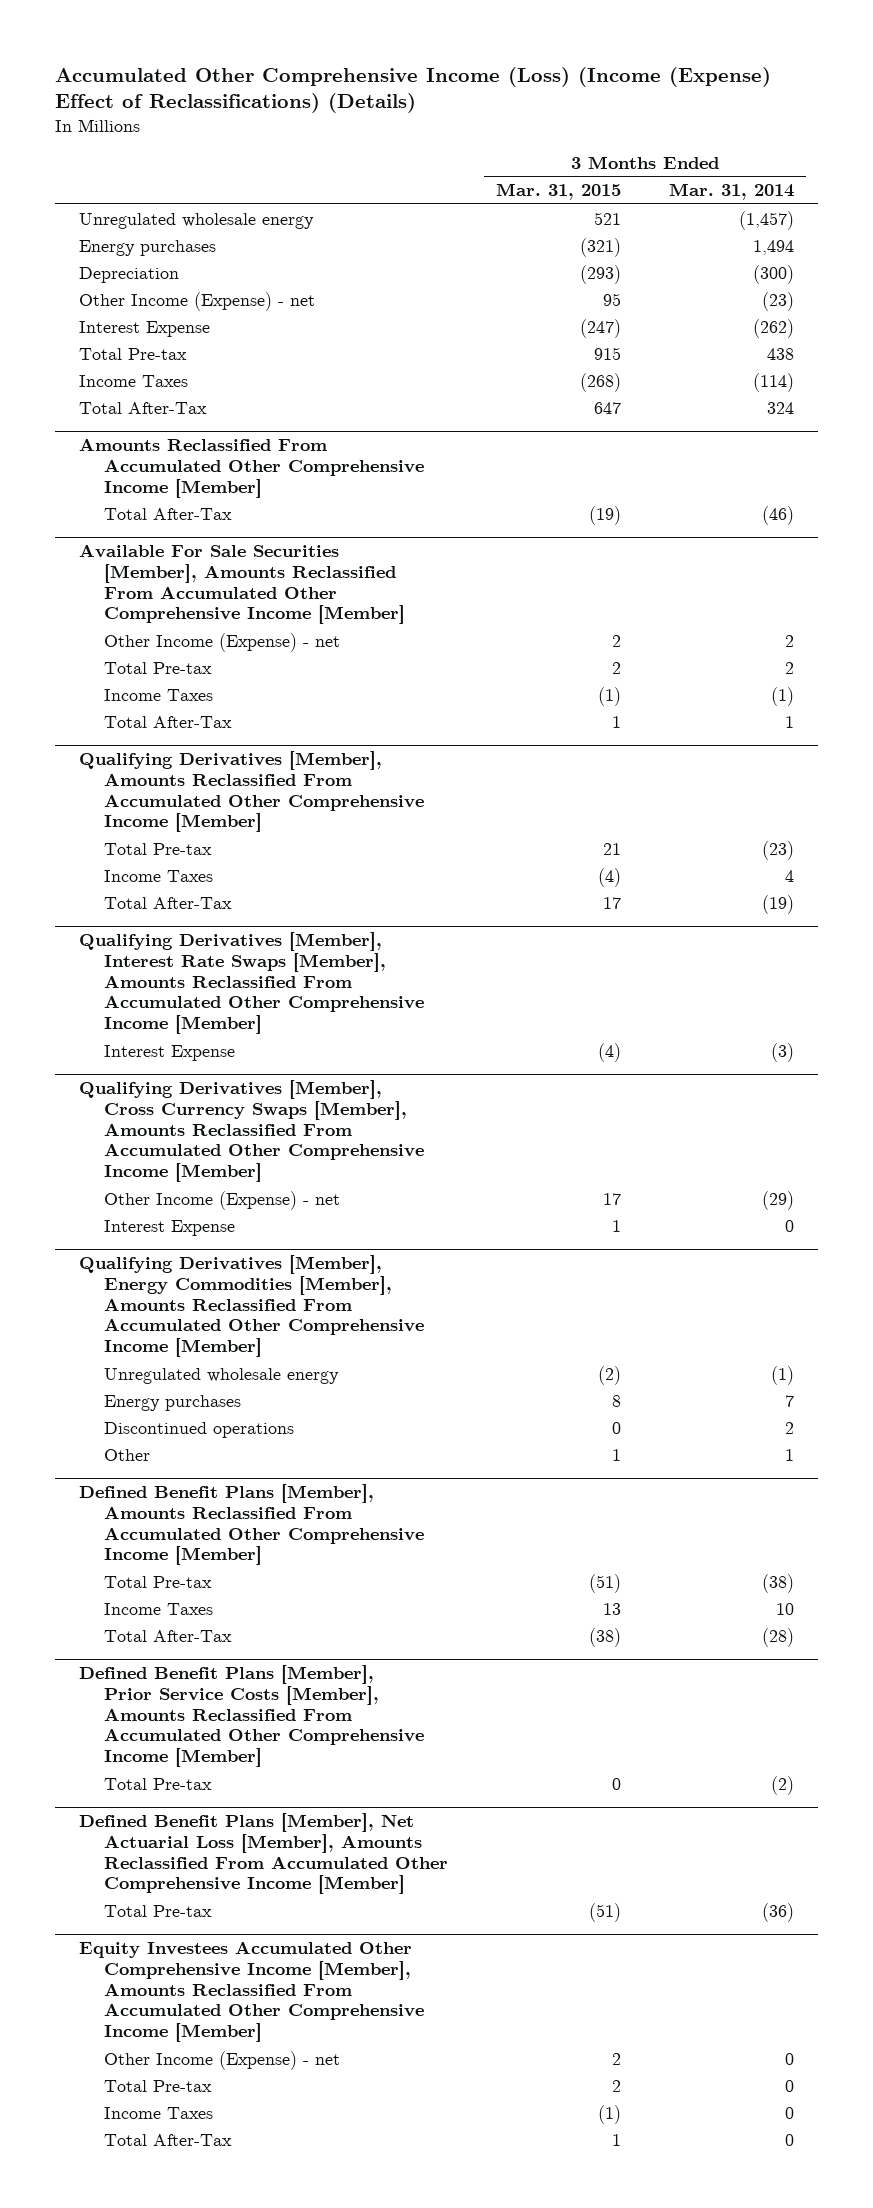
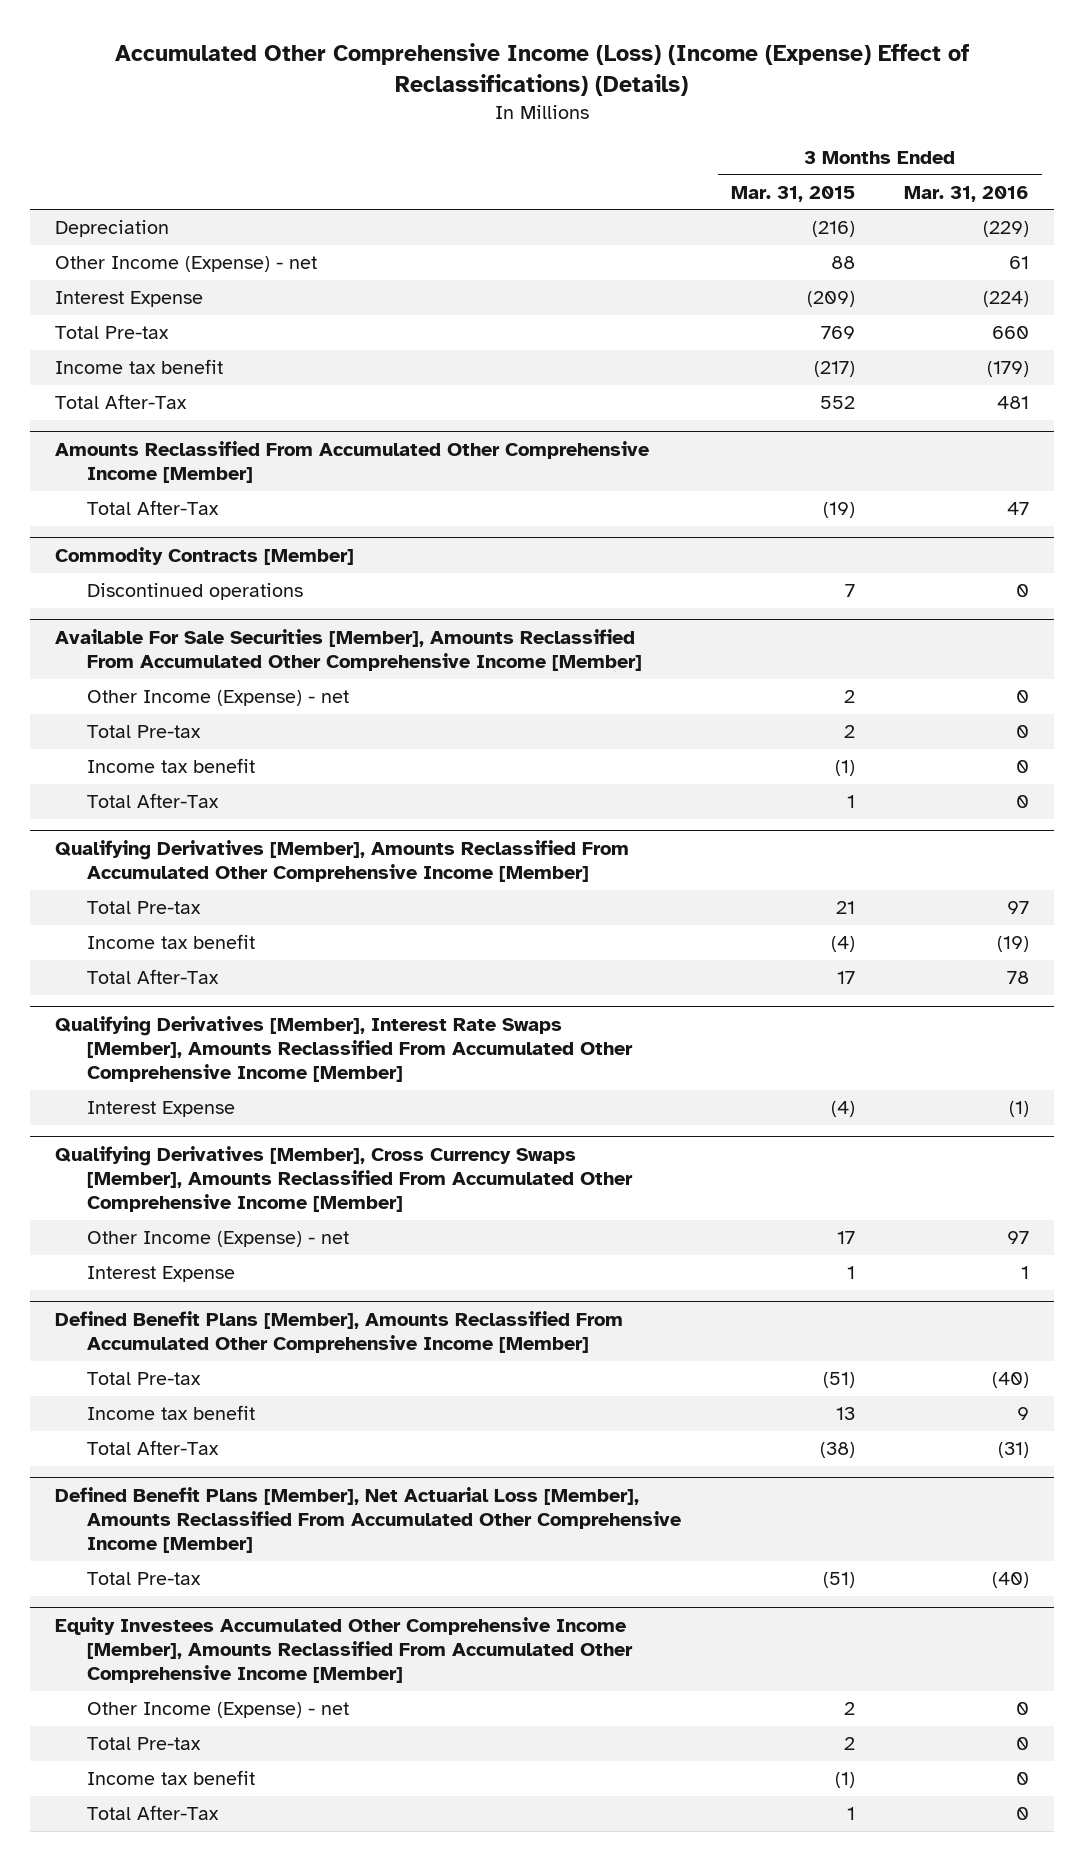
[669,183,795,201] Mar. 31, 2014 -> none
none -> [904,185,1030,202] Mar. 31, 2016
[78,212,314,229] Unregulated wholesale energy -> none
[78,239,216,256] Energy purchases -> none
[580,264,622,284] (293) -> [811,221,855,238] (216)
[603,292,622,306] 95 -> [830,256,855,270] 88
[580,318,622,338] (247) -> [806,291,855,308] (209)
[594,346,622,360] 915 -> [820,326,855,340] 769
[78,374,188,387] Income Taxes -> [55,359,224,375] Income tax benefit
[580,372,622,392] (268) -> [813,361,855,378] (217)
[594,401,622,414] 647 -> [819,396,855,410] 552
none -> [55,547,355,566] Commodity Contracts [Member]
none -> [86,583,303,601] Discontinued operations
[104,688,214,701] Income Taxes -> [86,758,255,774] Income tax benefit
[104,869,214,882] Income Taxes -> [86,934,255,950] Income tax benefit
[78,1255,425,1358] Qualifying Derivatives [Member], Energy Commodities [Member], Amounts Reclassified From Accumulated Other Comprehensive Income [Member] -> none
[104,1367,340,1384] Unregulated wholesale energy -> none
[104,1394,242,1411] Energy purchases -> none
[104,1421,295,1438] Discontinued operations -> none
[104,1448,151,1461] Other -> none
[104,1602,214,1615] Income Taxes -> [86,1405,255,1421] Income tax benefit
[78,1665,425,1768] Defined Benefit Plans [Member], Prior Service Costs [Member], Amounts Reclassified From Accumulated Other Comprehensive Income [Member] -> none
[104,1777,213,1790] Total Pre-tax -> none
[104,2106,214,2119] Income Taxes -> [86,1770,255,1786] Income tax benefit

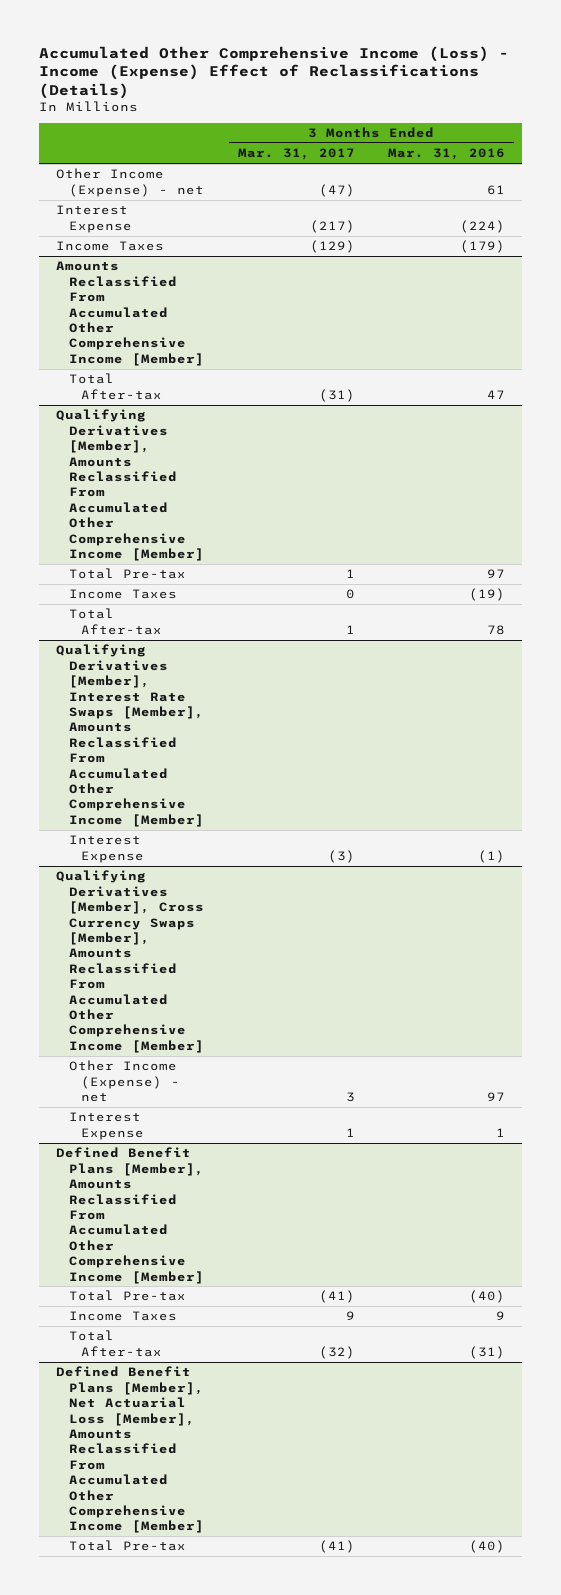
[115,43,970,97] Accumulated Other Comprehensive Income (Loss) (Income (Expense) Effect of Reclassifications) (Details) -> [39,45,510,99] Accumulated Other Comprehensive Income (Loss) - Income (Expense) Effect of Reclassifications (Details)
[730,185,855,202] Mar. 31, 2015 -> none
none -> [237,148,355,161] Mar. 31, 2017
[55,220,170,238] Depreciation -> none
[55,326,170,340] Total Pre-tax -> none
[55,394,188,410] Total After-Tax -> none
[55,359,224,375] Income tax benefit -> [55,241,164,252] Income Taxes
[55,547,355,566] Commodity Contracts [Member] -> none
[86,583,303,601] Discontinued operations -> none
[55,629,642,672] Available For Sale Securities [Member], Amounts Reclassified From Accumulated Other Comprehensive Income [Member] -> none
[86,690,349,707] Other Income (Expense) - net -> none
[86,725,201,739] Total Pre-tax -> none
[86,758,255,774] Income tax benefit -> none
[86,793,219,809] Total After-Tax -> none
[86,500,219,516] Total After-Tax -> [68,373,163,400] Total After-tax
[86,934,255,950] Income tax benefit -> [68,589,177,600] Income Taxes
[86,969,219,985] Total After-Tax -> [68,608,163,635] Total After-tax
[86,1405,255,1421] Income tax benefit -> [68,1311,177,1322] Income Taxes
[86,1440,219,1456] Total After-Tax -> [68,1330,163,1357] Total After-tax
[55,1617,633,1684] Equity Investees Accumulated Other Comprehensive Income [Member], Amounts Reclassified From Accumulated Other Comprehensive Income [Member] -> none
[86,1702,349,1719] Other Income (Expense) - net -> none
[86,1737,201,1751] Total Pre-tax -> none
[86,1770,255,1786] Income tax benefit -> none
[86,1805,219,1821] Total After-Tax -> none

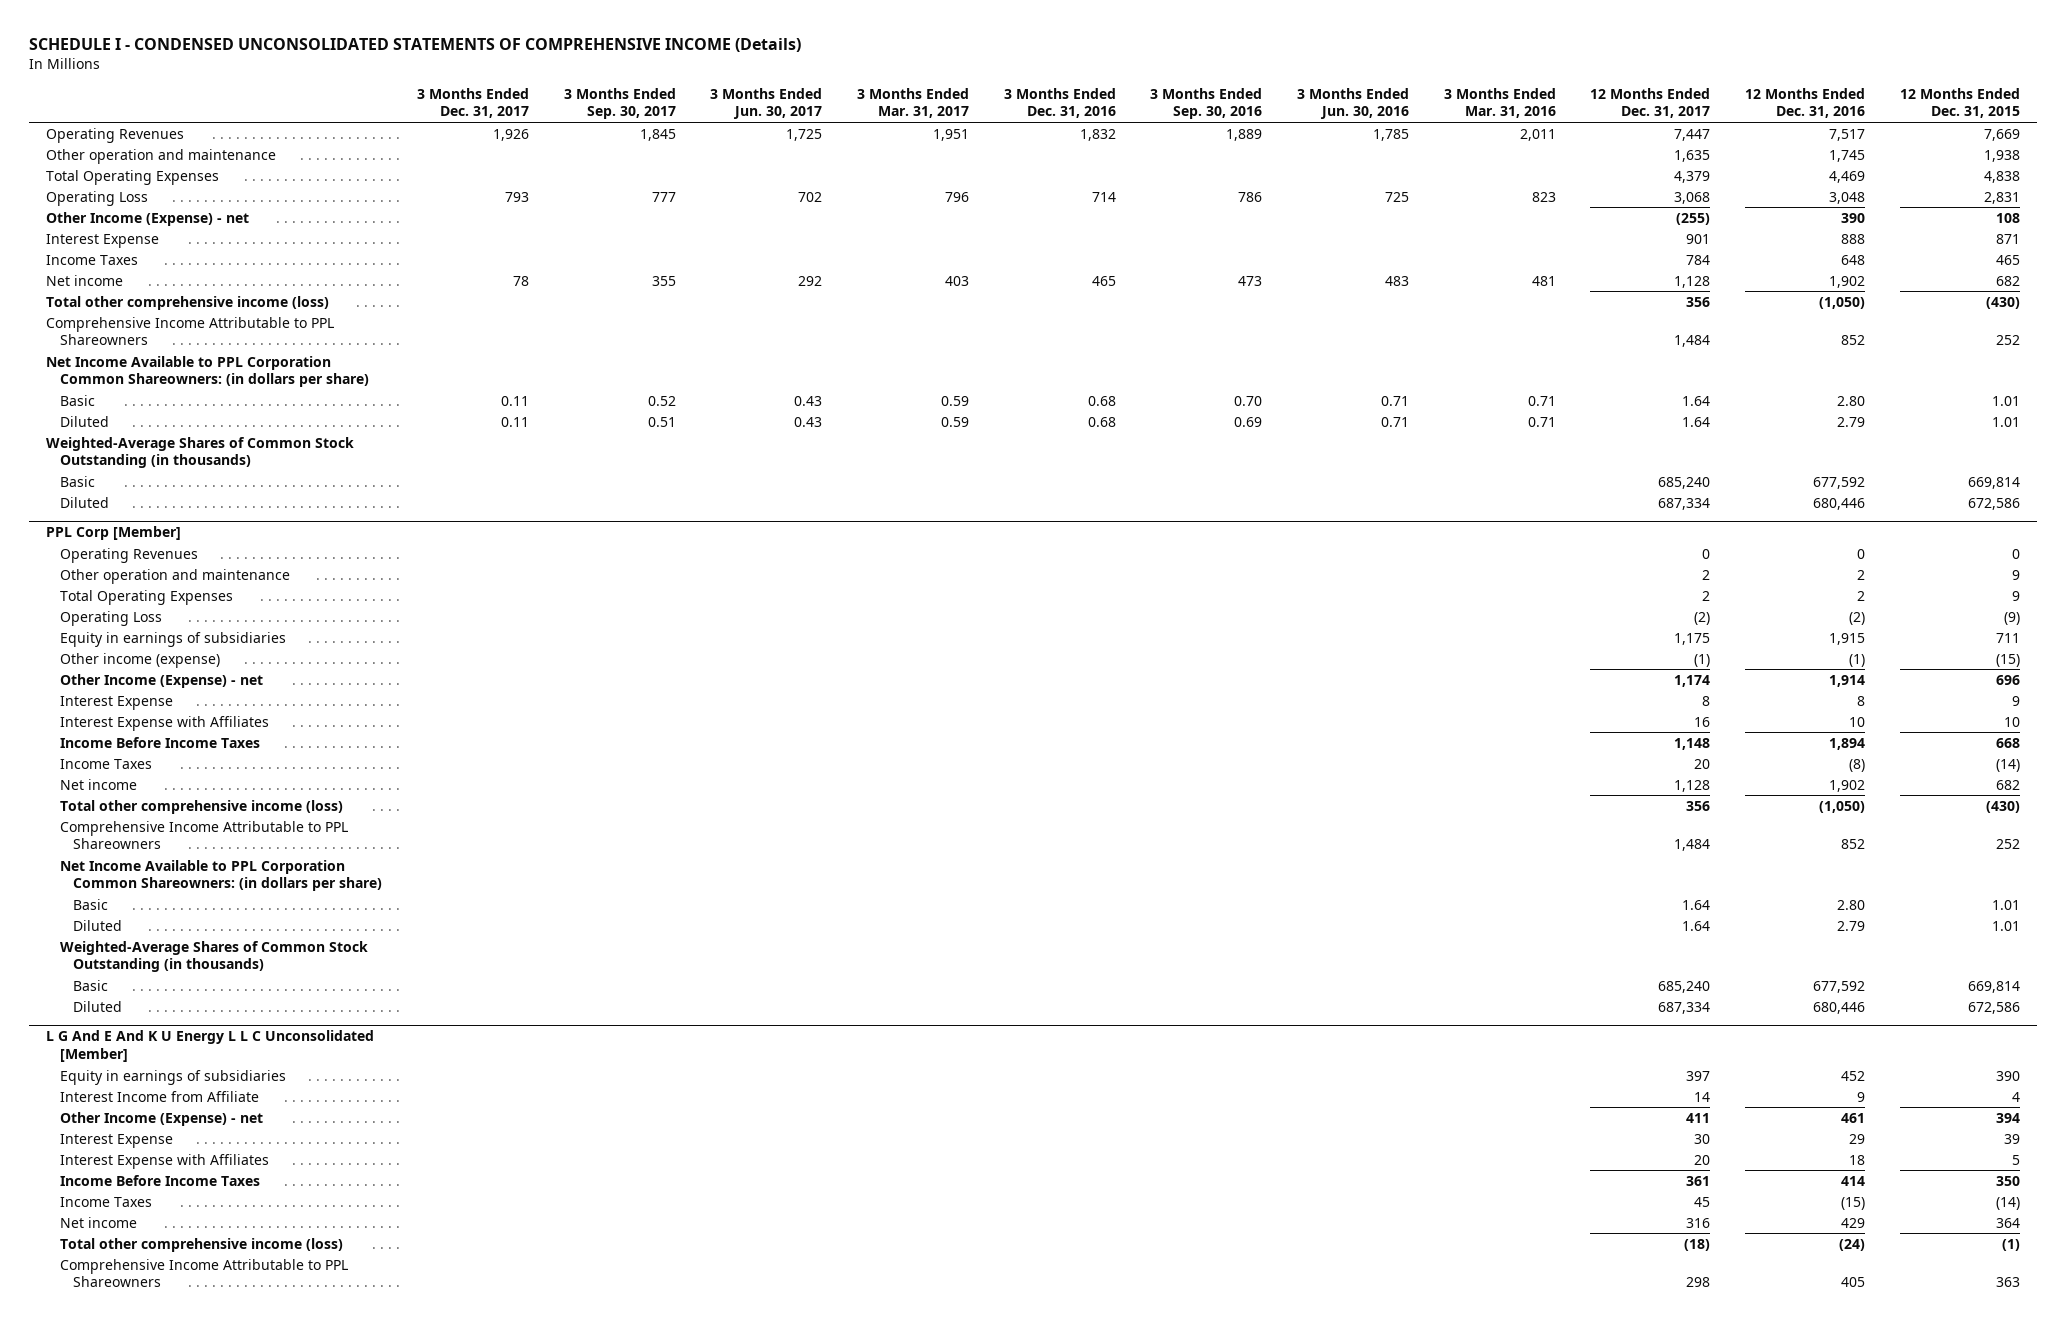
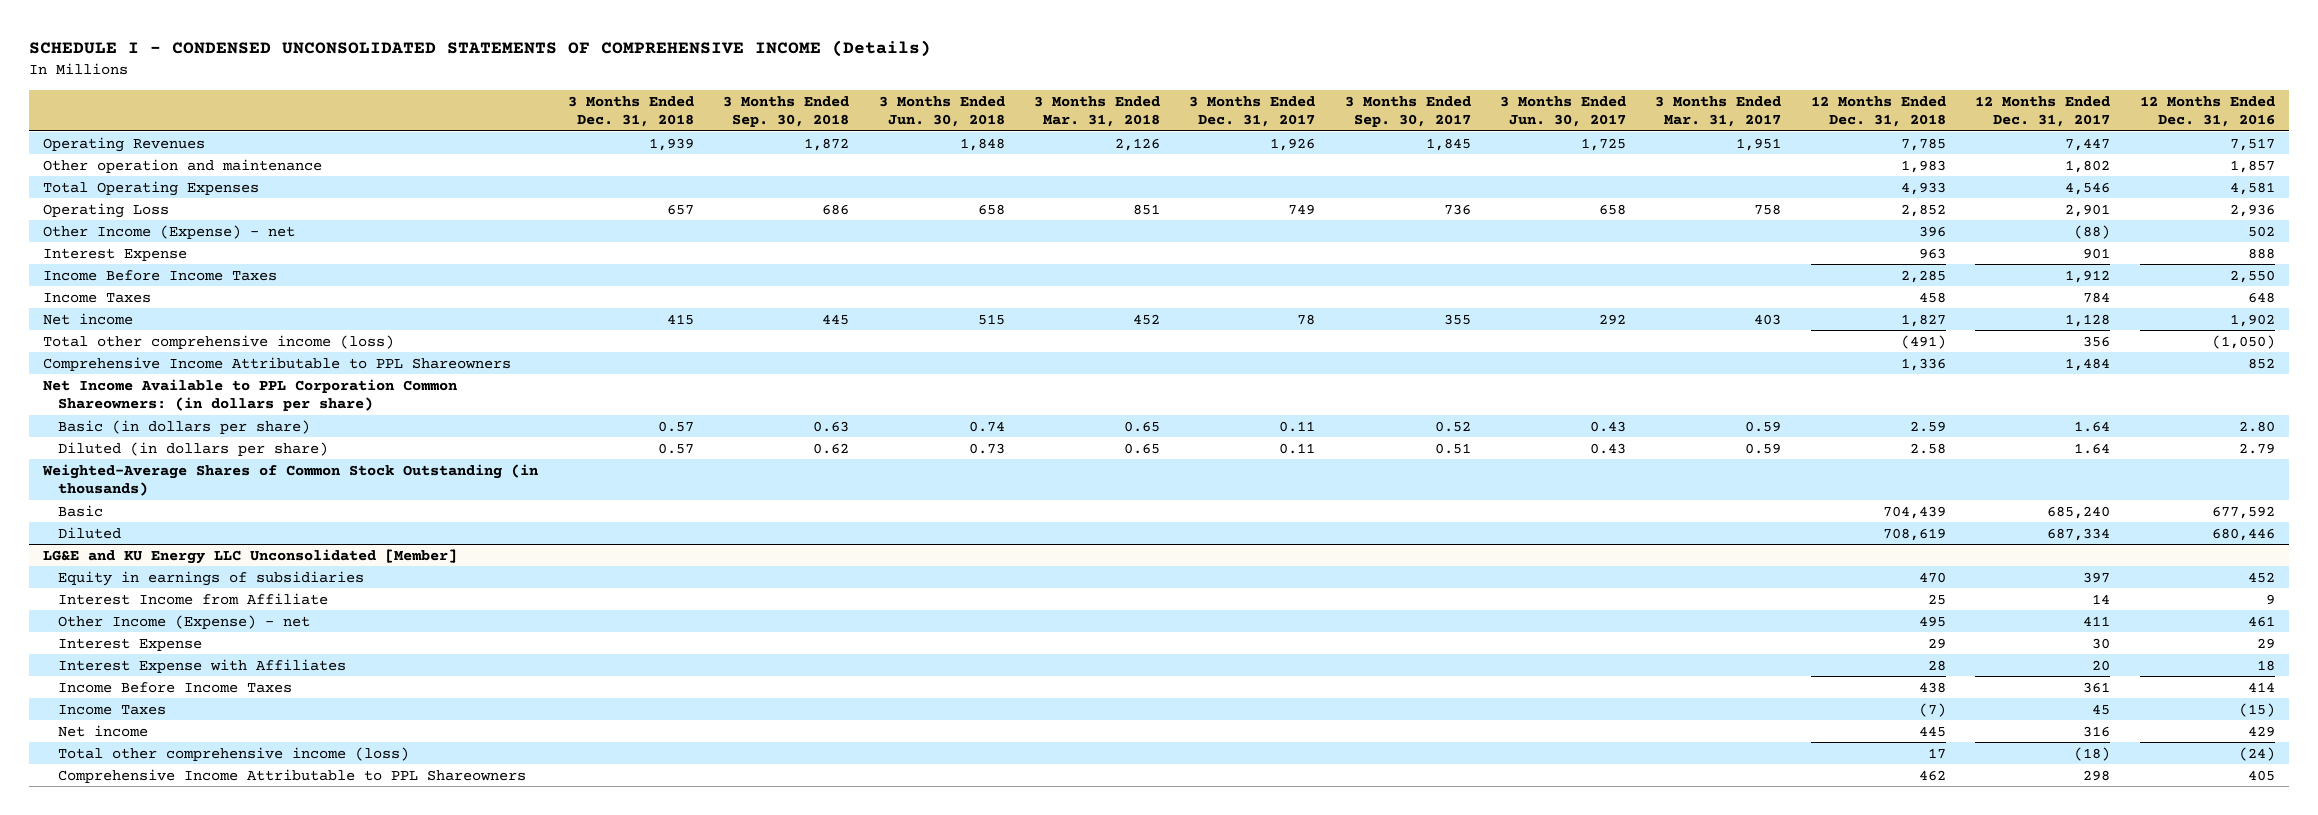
[1003,87,1116,119] 3 Months Ended Dec. 31, 2016 -> none
[1150,87,1263,120] 3 Months Ended Sep. 30, 2016 -> none
[1297,87,1410,120] 3 Months Ended Jun. 30, 2016 -> none
[1443,87,1556,119] 3 Months Ended Mar. 31, 2016 -> none
[1899,87,2020,119] 12 Months Ended Dec. 31, 2015 -> none
none -> [567,95,694,127] 3 Months Ended Dec. 31, 2018
none -> [723,95,850,127] 3 Months Ended Sep. 30, 2018
none -> [878,95,1005,127] 3 Months Ended Jun. 30, 2018
none -> [1033,95,1160,127] 3 Months Ended Mar. 31, 2018
none -> [1810,95,1946,127] 12 Months Ended Dec. 31, 2018
[1674,149,1711,162] 1,635 -> [2065,159,2111,173] 1,802
[1829,149,1866,162] 1,745 -> [2229,159,2275,173] 1,857
[1674,170,1711,183] 4,379 -> [2065,181,2111,195] 4,546
[1829,170,1866,183] 4,469 -> [2229,181,2275,195] 4,581
[504,191,529,202] 793 -> [1288,203,1316,215] 749
[651,191,676,202] 777 -> [1443,203,1471,215] 736
[798,191,823,202] 702 -> [1599,203,1627,215] 658
[945,191,970,202] 796 -> [1754,203,1782,215] 758
[1674,191,1711,204] 3,068 -> [2065,203,2111,217] 2,901
[1829,191,1866,204] 3,048 -> [2229,203,2275,217] 2,936
[1676,212,1711,225] (255) -> [2074,224,2111,239] (88)
[1841,212,1866,223] 390 -> [2247,225,2275,237] 502
none -> [43,269,278,281] Income Before Income Taxes
[46,436,355,469] Weighted-Average Shares of Common Stock Outstanding (in thousands) -> none
[59,475,95,487] Basic -> none
[59,496,109,508] Diluted -> none
[46,526,182,541] PPL Corp [Member] -> none
[59,547,198,563] Operating Revenues -> none
[59,568,290,584] Other operation and maintenance -> none
[59,589,233,605] Total Operating Expenses -> none
[59,610,162,626] Operating Loss -> none
[59,631,286,647] Equity in earnings of subsidiaries -> none
[59,652,220,668] Other income (expense) -> none
[59,673,263,688] Other Income (Expense) - net -> none
[59,695,173,710] Interest Expense -> none
[59,715,269,731] Interest Expense with Affiliates -> none
[59,736,260,748] Income Before Income Taxes -> none
[59,758,152,769] Income Taxes -> none
[59,778,137,790] Net income -> none
[59,799,343,814] Total other comprehensive income (loss) -> none
[59,820,348,850] Comprehensive Income Attributable to PPL Shareowners -> none
[59,859,383,892] Net Income Available to PPL Corporation Common Shareowners: (in dollars per share) -> none
[73,898,109,910] Basic -> none
[73,919,123,931] Diluted -> none
[59,394,95,406] Basic -> [57,419,310,434] Basic (in dollars per share)
[59,415,109,427] Diluted -> [57,441,328,456] Diluted (in dollars per share)
[46,1030,375,1062] L G And E And K U Energy L L C Unconsolidated [Member] -> [43,548,458,564] LG&E and KU Energy LLC Unconsolidated [Member]

